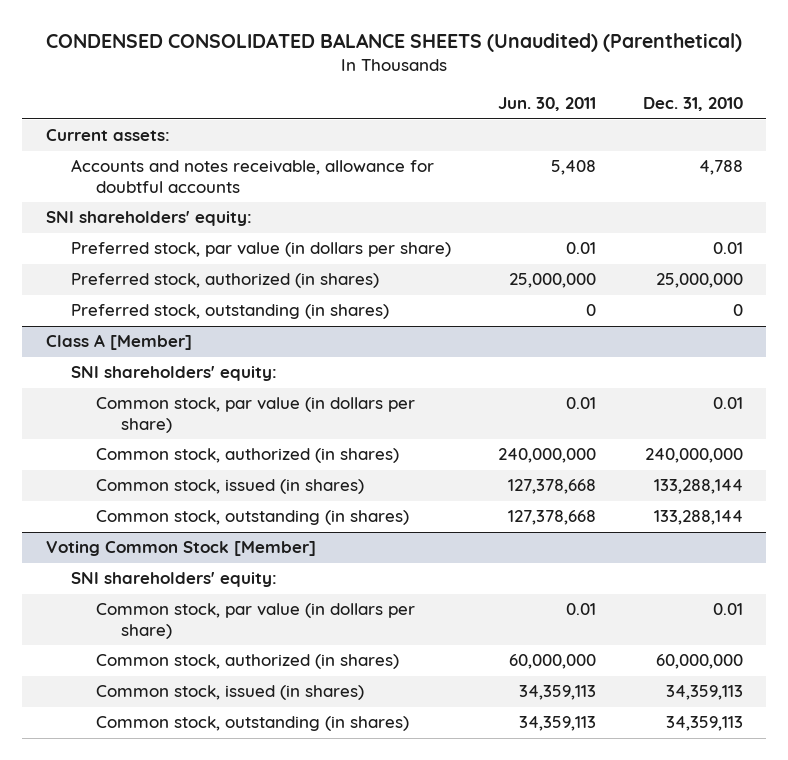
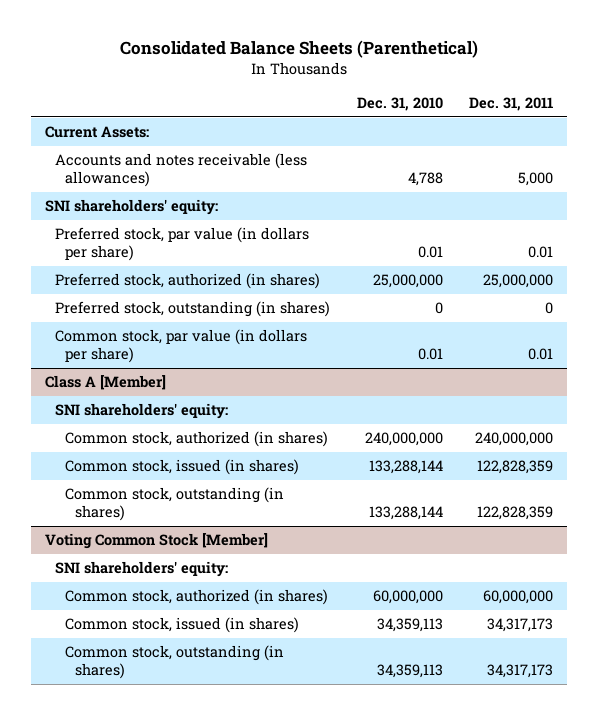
[46,33,743,53] CONDENSED CONSOLIDATED BALANCE SHEETS (Unaudited) (Parenthetical) -> [119,39,478,58] Consolidated Balance Sheets (Parenthetical)
[497,97,596,112] Jun. 30, 2011 -> none
none -> [469,96,554,111] Dec. 31, 2011
[45,129,170,142] Current assets: -> [44,126,149,139] Current Assets:
[70,159,434,193] Accounts and notes receivable, allowance for doubtful accounts -> [54,153,307,188] Accounts and notes receivable (less allowances)
none -> [54,329,307,364] Common stock, par value (in dollars per share)
[95,397,415,433] Common stock, par value (in dollars per share) -> none
[95,603,415,639] Common stock, par value (in dollars per share) -> none

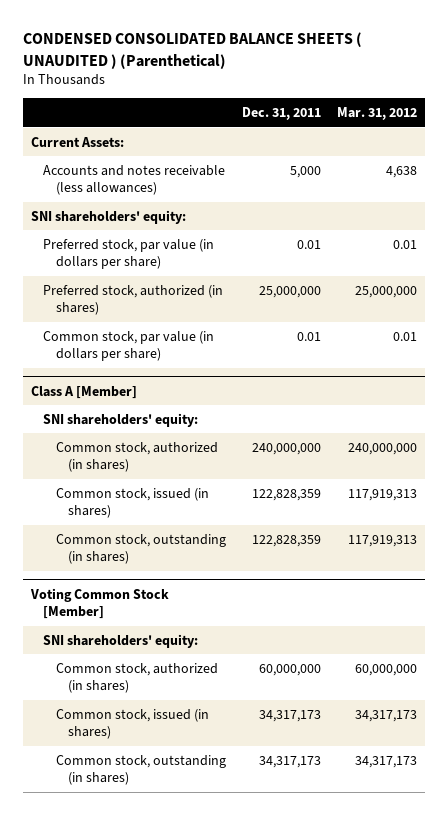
[119,39,478,58] Consolidated Balance Sheets (Parenthetical) -> [23,32,363,69] CONDENSED CONSOLIDATED BALANCE SHEETS ( UNAUDITED ) (Parenthetical)
[356,96,443,111] Dec. 31, 2010 -> none
none -> [336,107,417,121] Mar. 31, 2012
[54,301,330,318] Preferred stock, outstanding (in shares) -> none

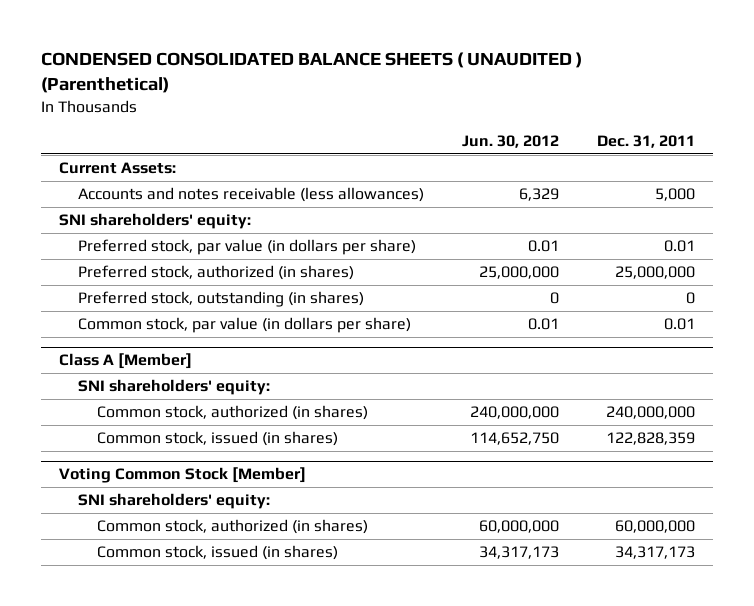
[336,107,417,121] Mar. 31, 2012 -> none
none -> [461,134,559,148] Jun. 30, 2012
none -> [78,291,365,308] Preferred stock, outstanding (in shares)
[55,533,226,565] Common stock, outstanding (in shares) -> none
[55,754,226,786] Common stock, outstanding (in shares) -> none

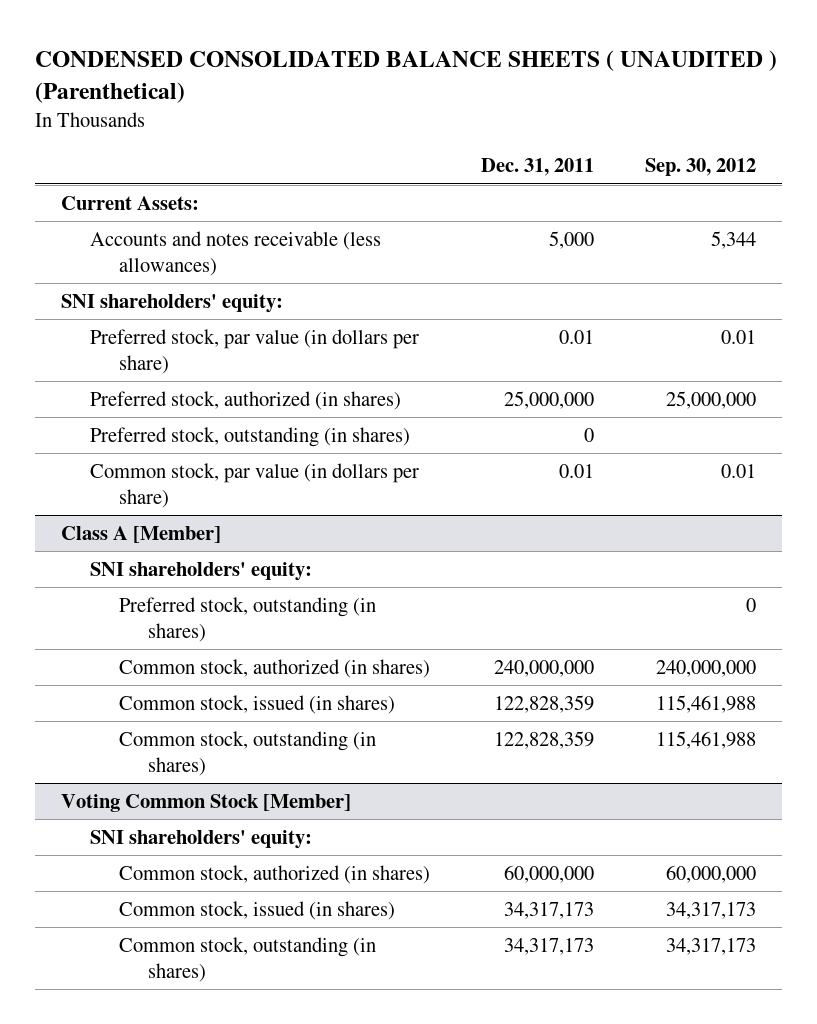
[461,134,559,148] Jun. 30, 2012 -> none
none -> [644,158,756,177] Sep. 30, 2012
none -> [118,596,376,642] Preferred stock, outstanding (in shares)
none -> [118,730,376,776] Common stock, outstanding (in shares)
none -> [118,936,376,982] Common stock, outstanding (in shares)

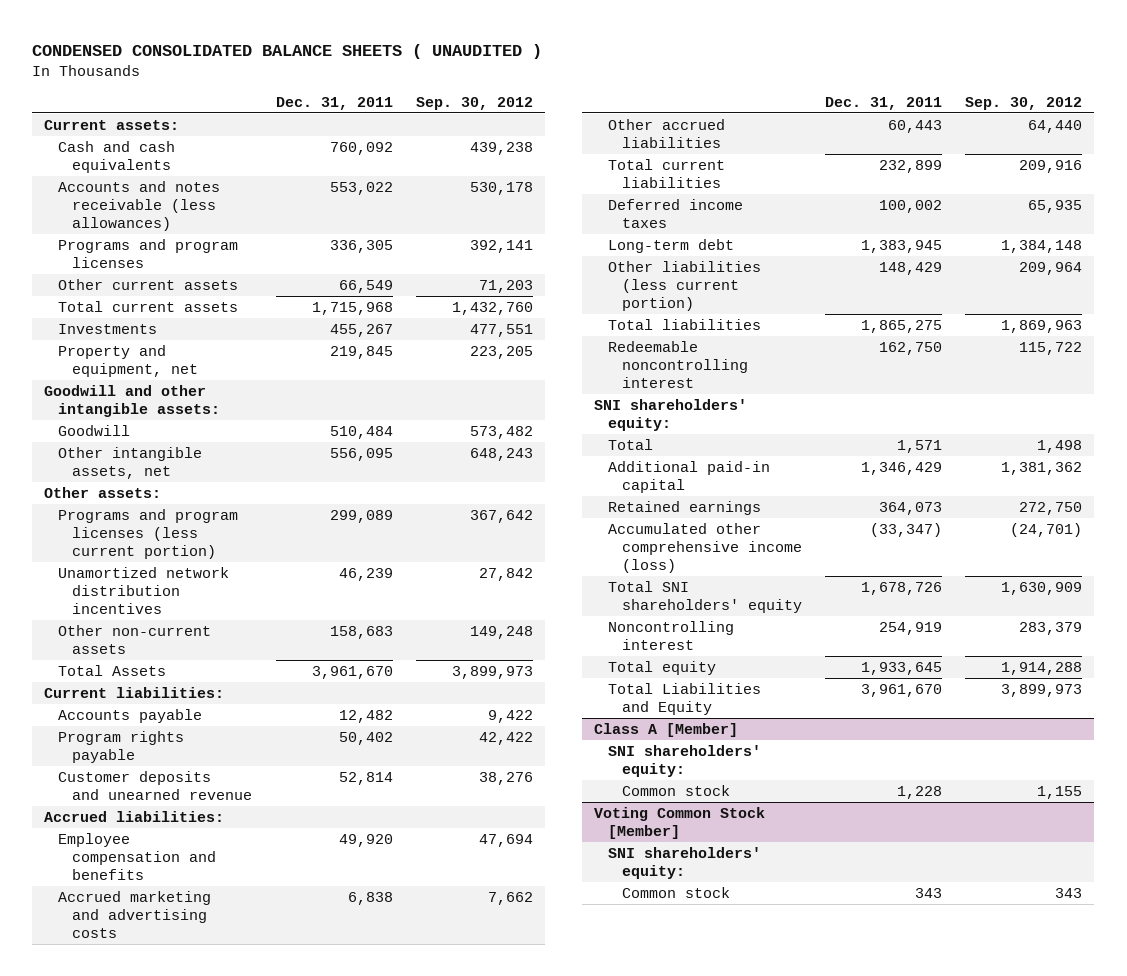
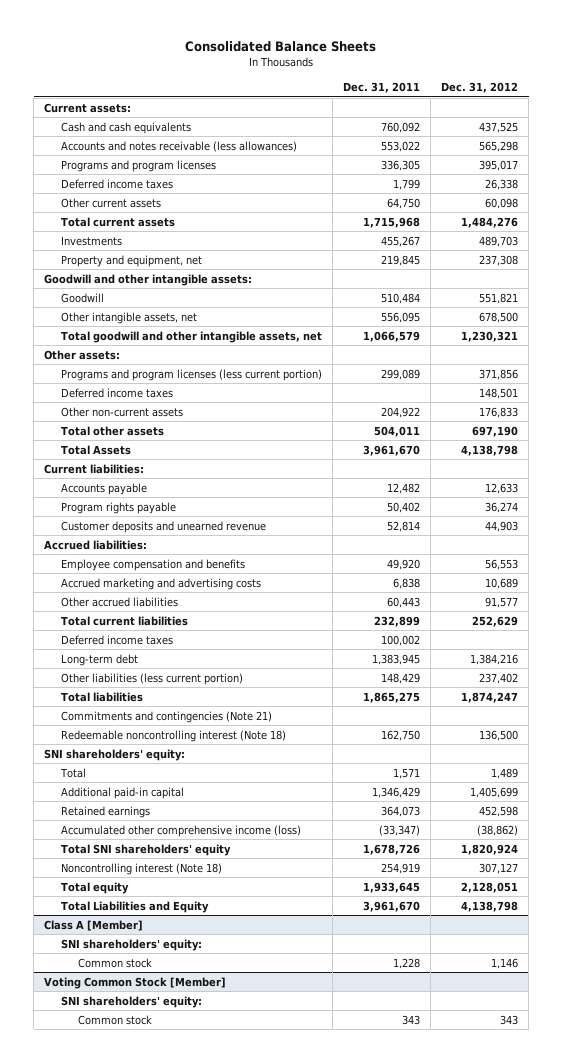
[32,43,543,59] CONDENSED CONSOLIDATED BALANCE SHEETS ( UNAUDITED ) -> [185,40,377,52] Consolidated Balance Sheets
[415,96,533,110] Sep. 30, 2012 -> none
none -> [441,82,519,94] Dec. 31, 2012
none -> [60,178,173,189] Deferred income taxes
[338,280,393,294] 66,549 -> [387,197,421,209] 64,750
none -> [60,330,322,343] Total goodwill and other intangible assets, net
[58,567,230,614] Unamortized network distribution incentives -> none
none -> [60,387,173,398] Deferred income taxes
[329,626,393,640] 158,683 -> [381,406,421,418] 204,922
none -> [60,425,164,436] Total other assets
none -> [60,710,272,723] Commitments and contingencies (Note 21)
[607,341,748,388] Redeemable noncontrolling interest -> [60,729,286,742] Redeemable noncontrolling interest (Note 18)
[607,621,734,650] Noncontrolling interest -> [60,862,222,875] Noncontrolling interest (Note 18)

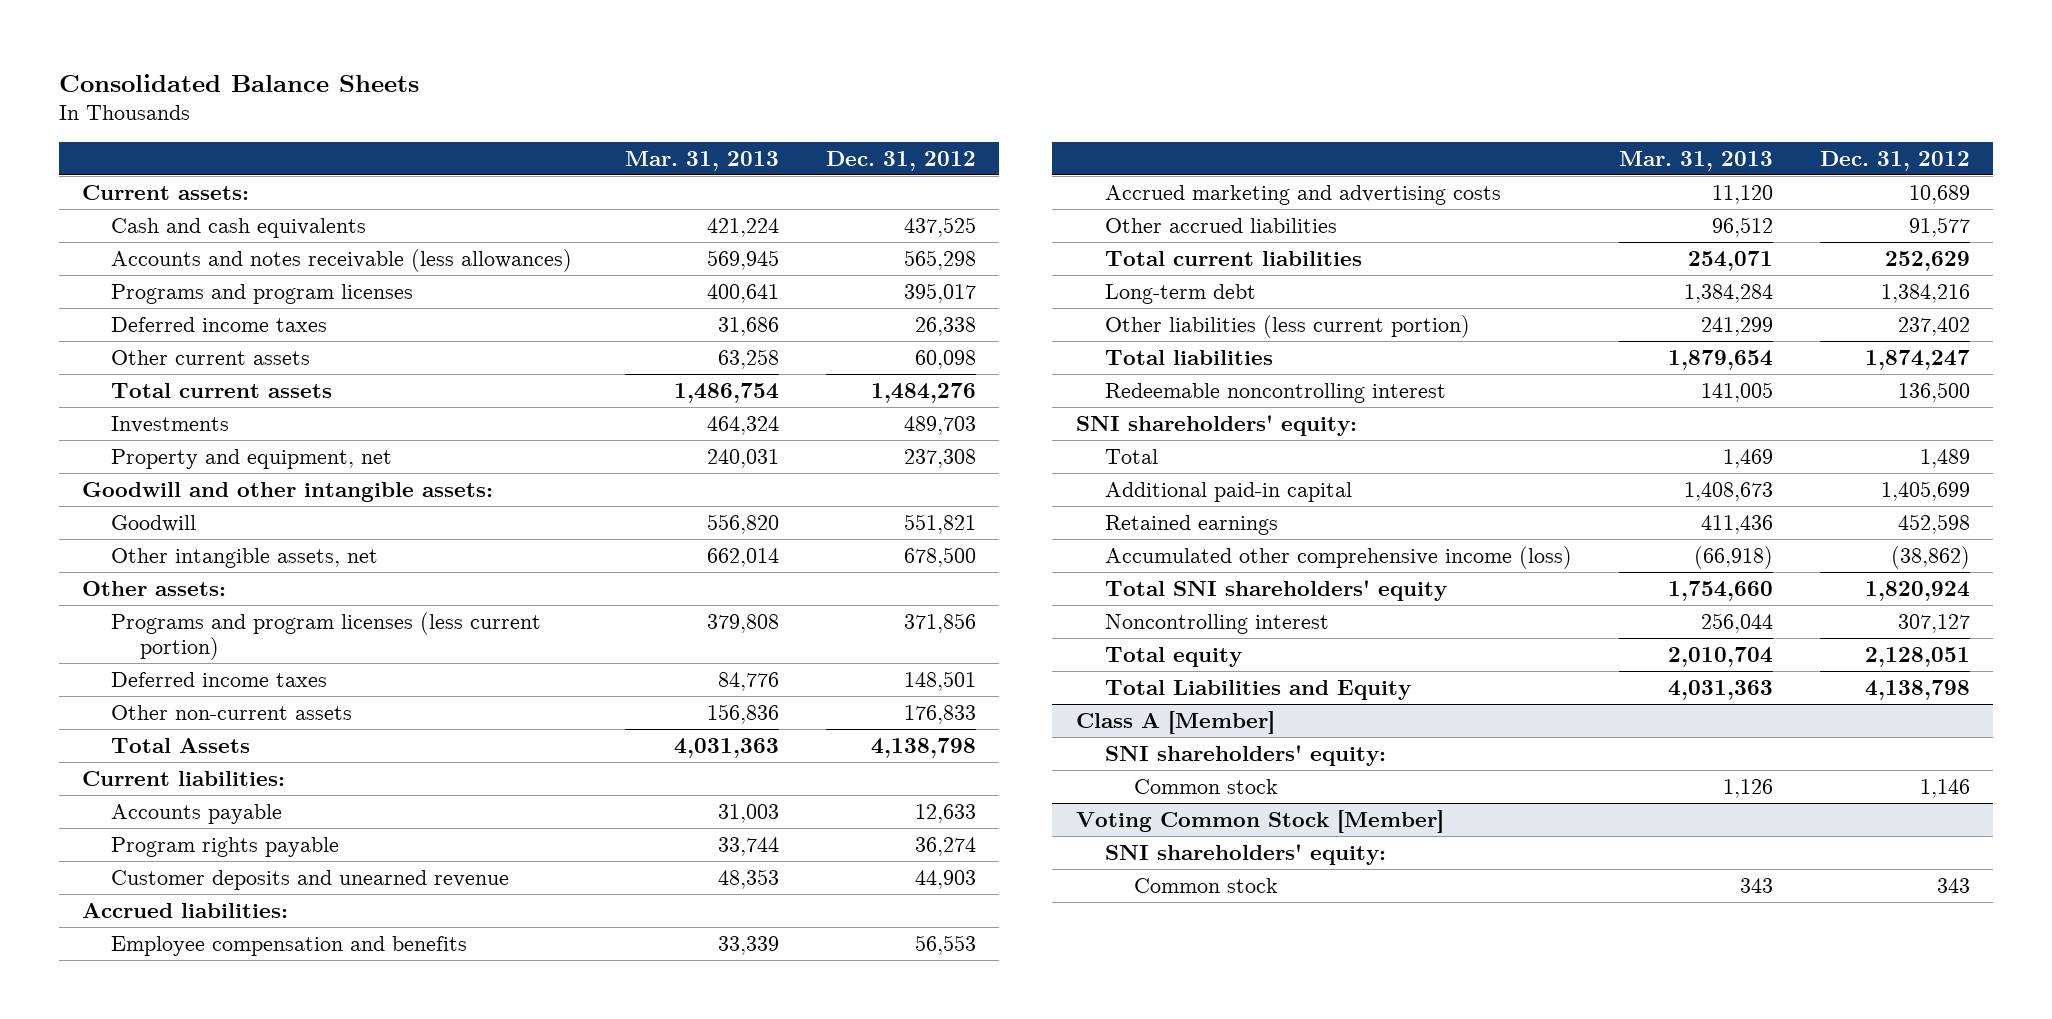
[343,82,421,94] Dec. 31, 2011 -> none
none -> [625,150,780,171] Mar. 31, 2013
[60,330,322,343] Total goodwill and other intangible assets, net -> none
[60,425,164,436] Total other assets -> none
[60,634,173,645] Deferred income taxes -> none
[60,710,272,723] Commitments and contingencies (Note 21) -> none
[60,729,286,742] Redeemable noncontrolling interest (Note 18) -> [1105,382,1447,403] Redeemable noncontrolling interest
[60,862,222,875] Noncontrolling interest (Note 18) -> [1105,613,1330,634] Noncontrolling interest

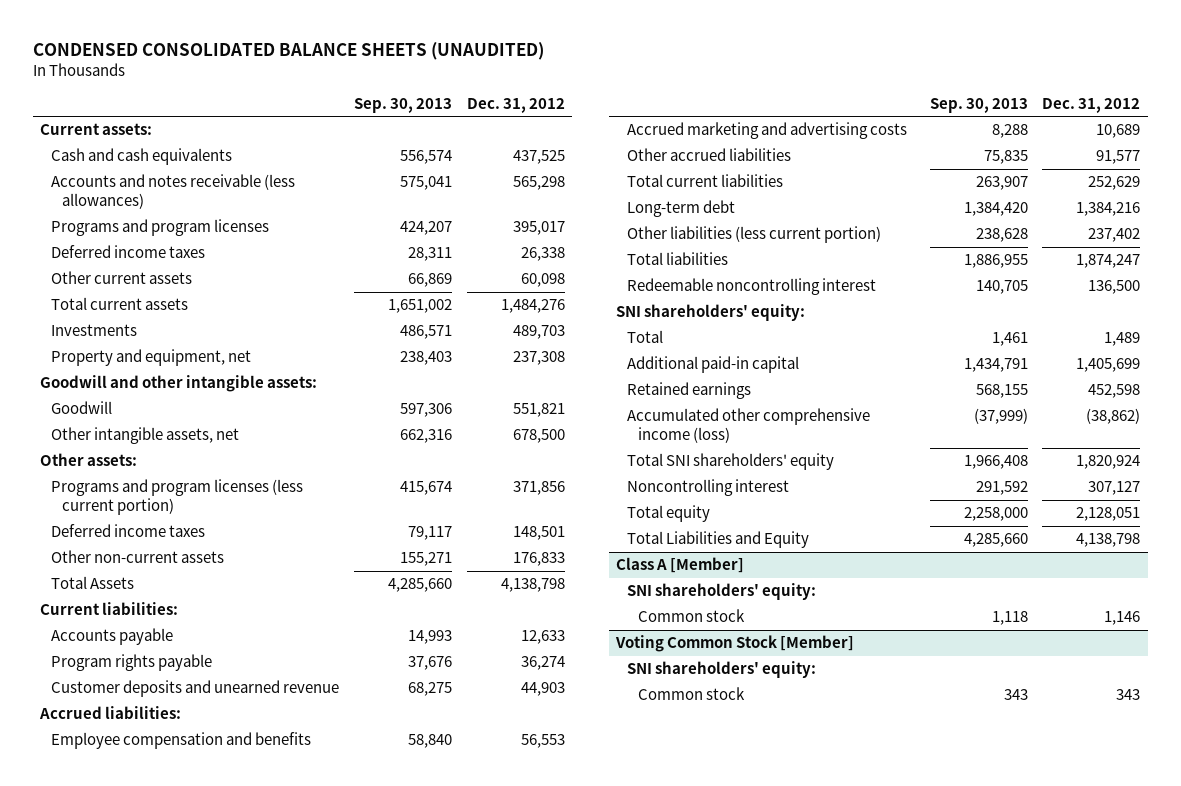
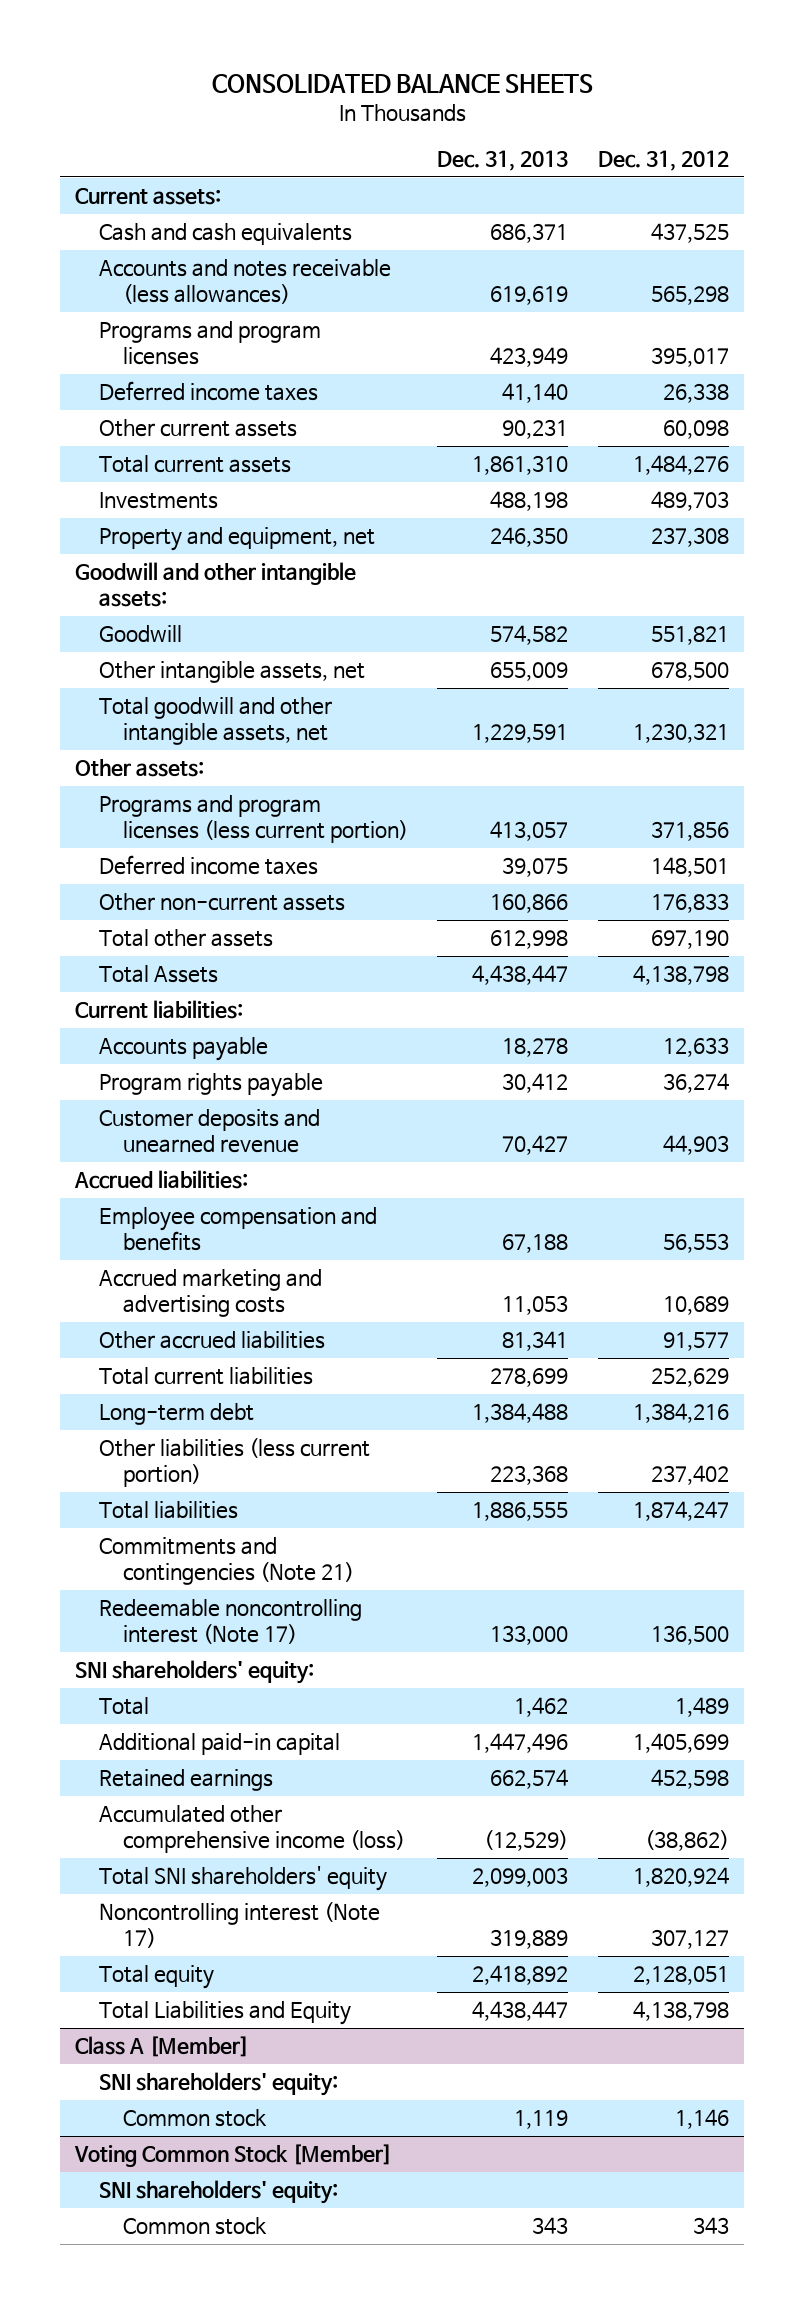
[32,41,544,60] CONDENSED CONSOLIDATED BALANCE SHEETS (UNAUDITED) -> [212,74,594,94] CONSOLIDATED BALANCE SHEETS
[353,97,452,113] Sep. 30, 2013 -> none
none -> [437,150,569,172] Dec. 31, 2013
none -> [99,697,333,746] Total goodwill and other intangible assets, net
none -> [99,929,274,948] Total other assets
none -> [99,1537,354,1586] Commitments and contingencies (Note 21)
[626,278,876,296] Redeemable noncontrolling interest -> [99,1599,363,1645] Redeemable noncontrolling interest (Note 17)
[626,479,789,497] Noncontrolling interest -> [99,1902,381,1949] Noncontrolling interest (Note 17)

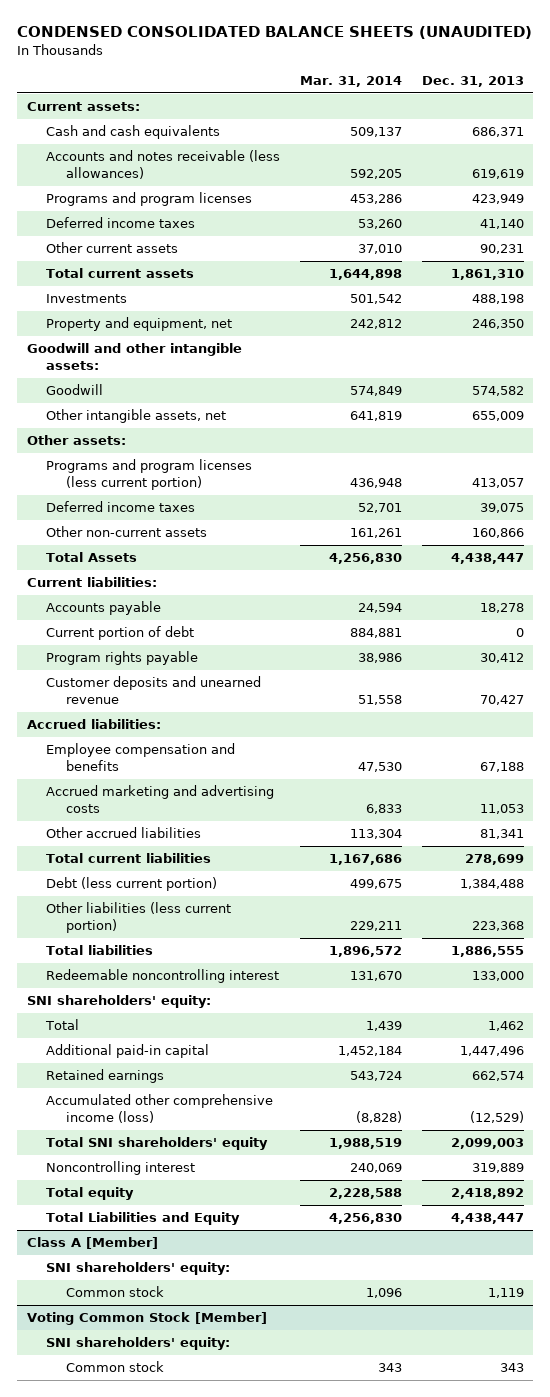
[212,74,594,94] CONSOLIDATED BALANCE SHEETS -> [16,26,532,40] CONDENSED CONSOLIDATED BALANCE SHEETS (UNAUDITED)
[597,150,729,172] Dec. 31, 2012 -> none
none -> [300,76,403,88] Mar. 31, 2014
[99,697,333,746] Total goodwill and other intangible assets, net -> none
[99,929,274,948] Total other assets -> none
none -> [46,626,195,641] Current portion of debt
[99,1403,255,1426] Long-term debt -> [46,877,218,892] Debt (less current portion)
[99,1537,354,1586] Commitments and contingencies (Note 21) -> none
[99,1599,363,1645] Redeemable noncontrolling interest (Note 17) -> [46,969,280,984] Redeemable noncontrolling interest
[99,1902,381,1949] Noncontrolling interest (Note 17) -> [46,1161,196,1176] Noncontrolling interest

